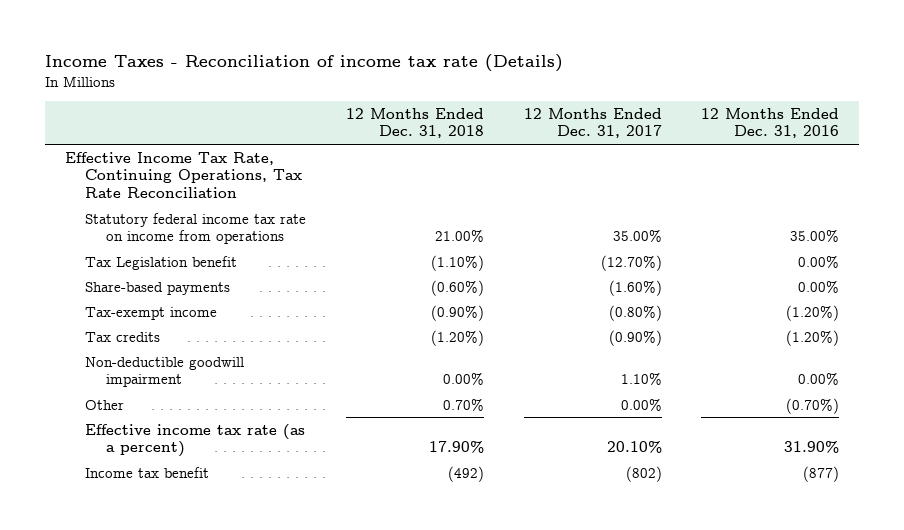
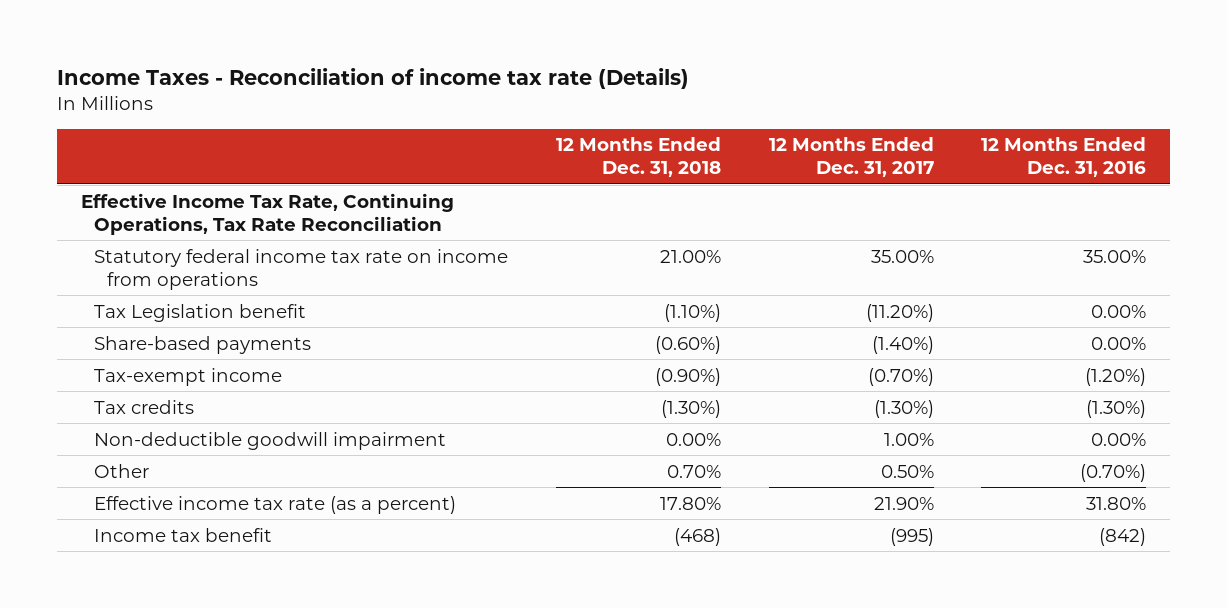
[600,254,662,271] (12.70%) -> [865,303,934,322] (11.20%)
[608,279,662,296] (1.60%) -> [871,335,934,354] (1.40%)
[608,304,662,321] (0.80%) -> [867,367,934,386] (0.70%)
[430,329,484,346] (1.20%) -> [660,399,721,418] (1.30%)
[608,329,662,346] (0.90%) -> [873,399,934,418] (1.30%)
[786,329,840,346] (1.20%) -> [1086,399,1147,418] (1.30%)
[620,372,662,386] 1.10% -> [883,432,934,446] 1.00%
[620,397,662,411] 0.00% -> [880,464,934,478] 0.50%
[428,441,484,454] 17.90% -> [659,496,721,510] 17.80%
[606,441,662,454] 20.10% -> [873,496,934,510] 21.90%
[784,441,840,454] 31.90% -> [1086,496,1147,510] 31.80%
[447,465,484,482] (492) -> [673,527,721,546] (468)
[625,465,662,482] (802) -> [889,527,934,546] (995)
[803,465,840,482] (877) -> [1099,527,1147,546] (842)

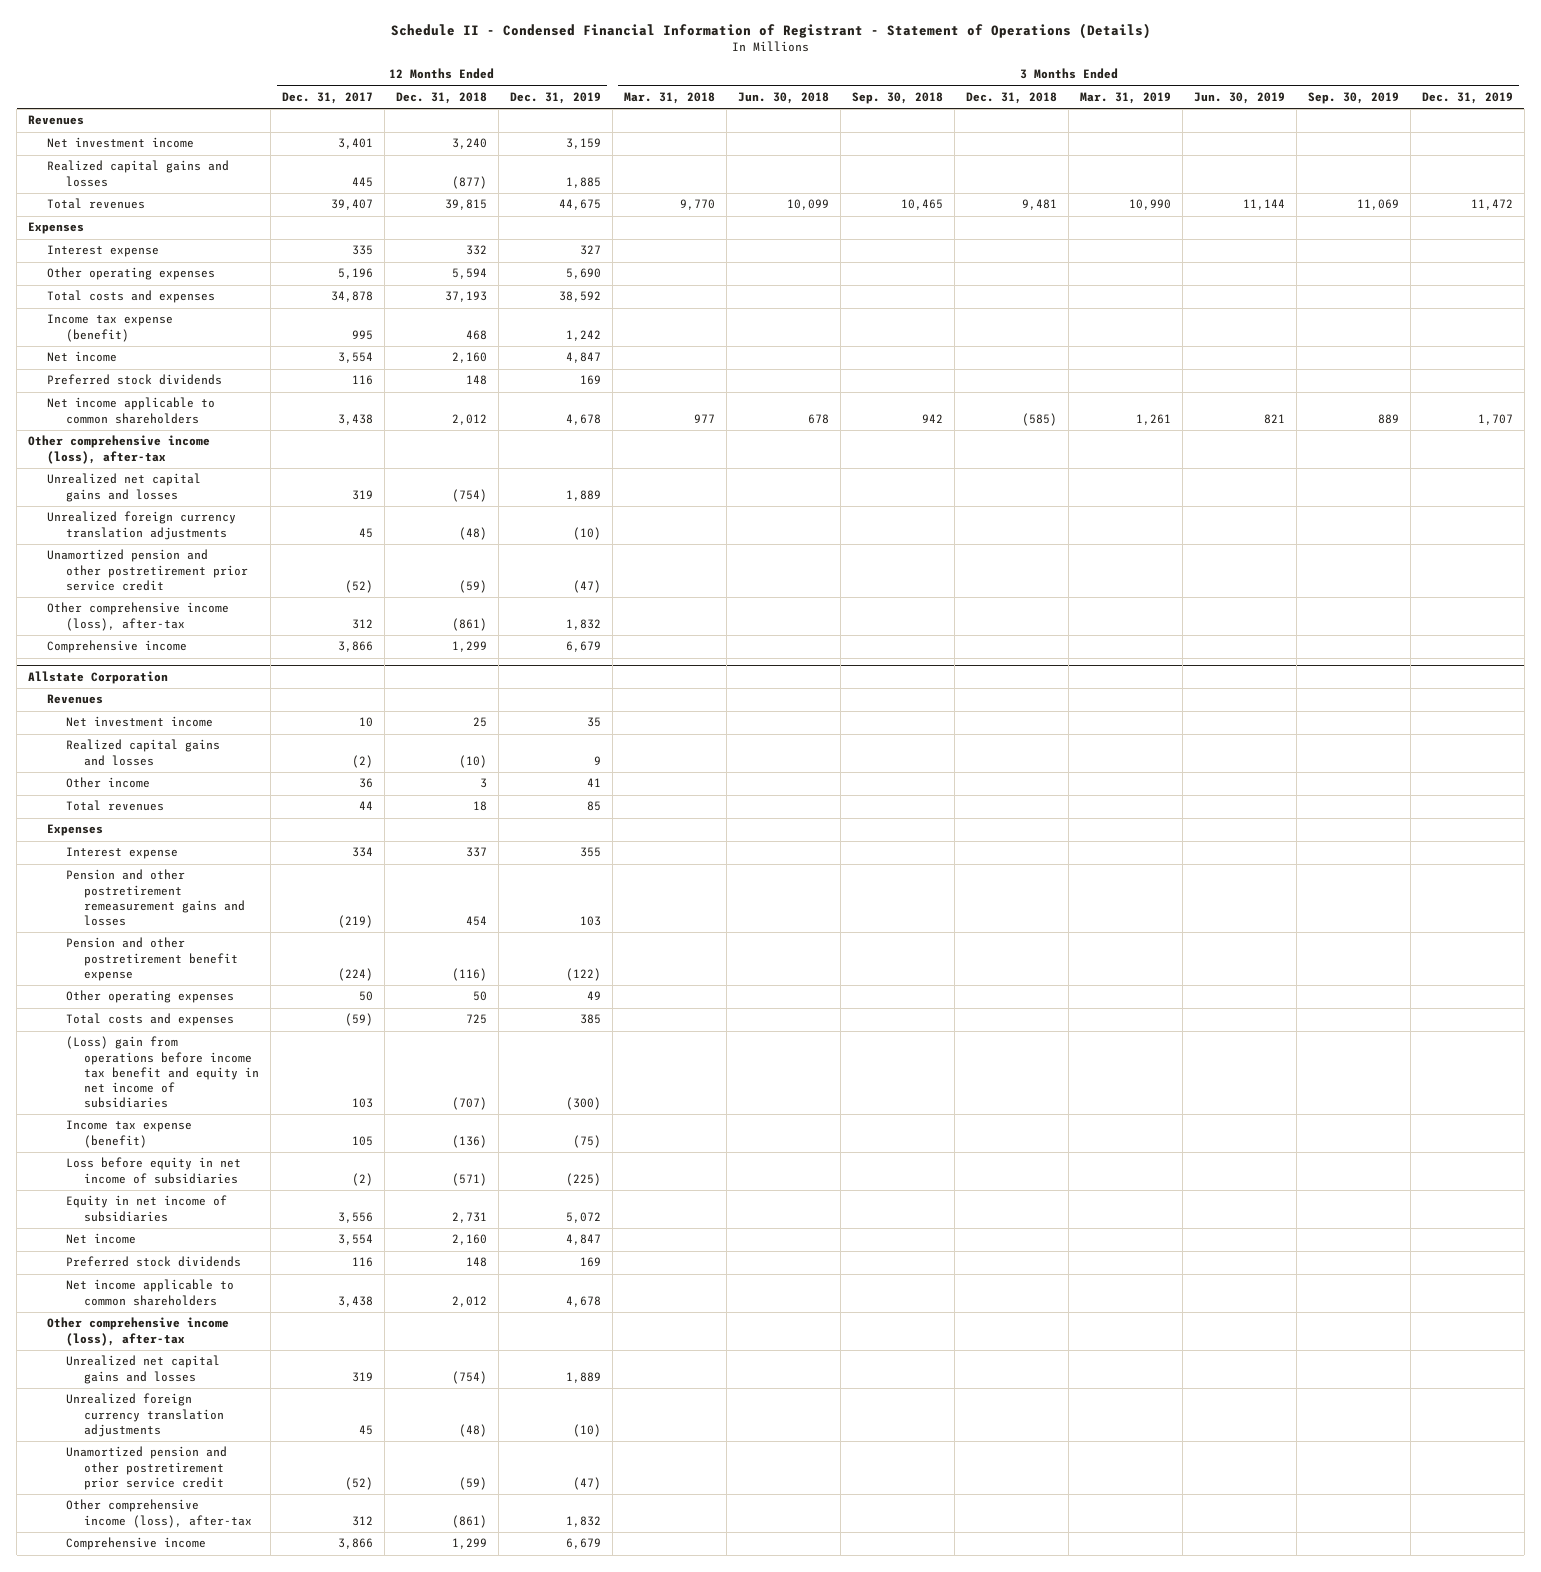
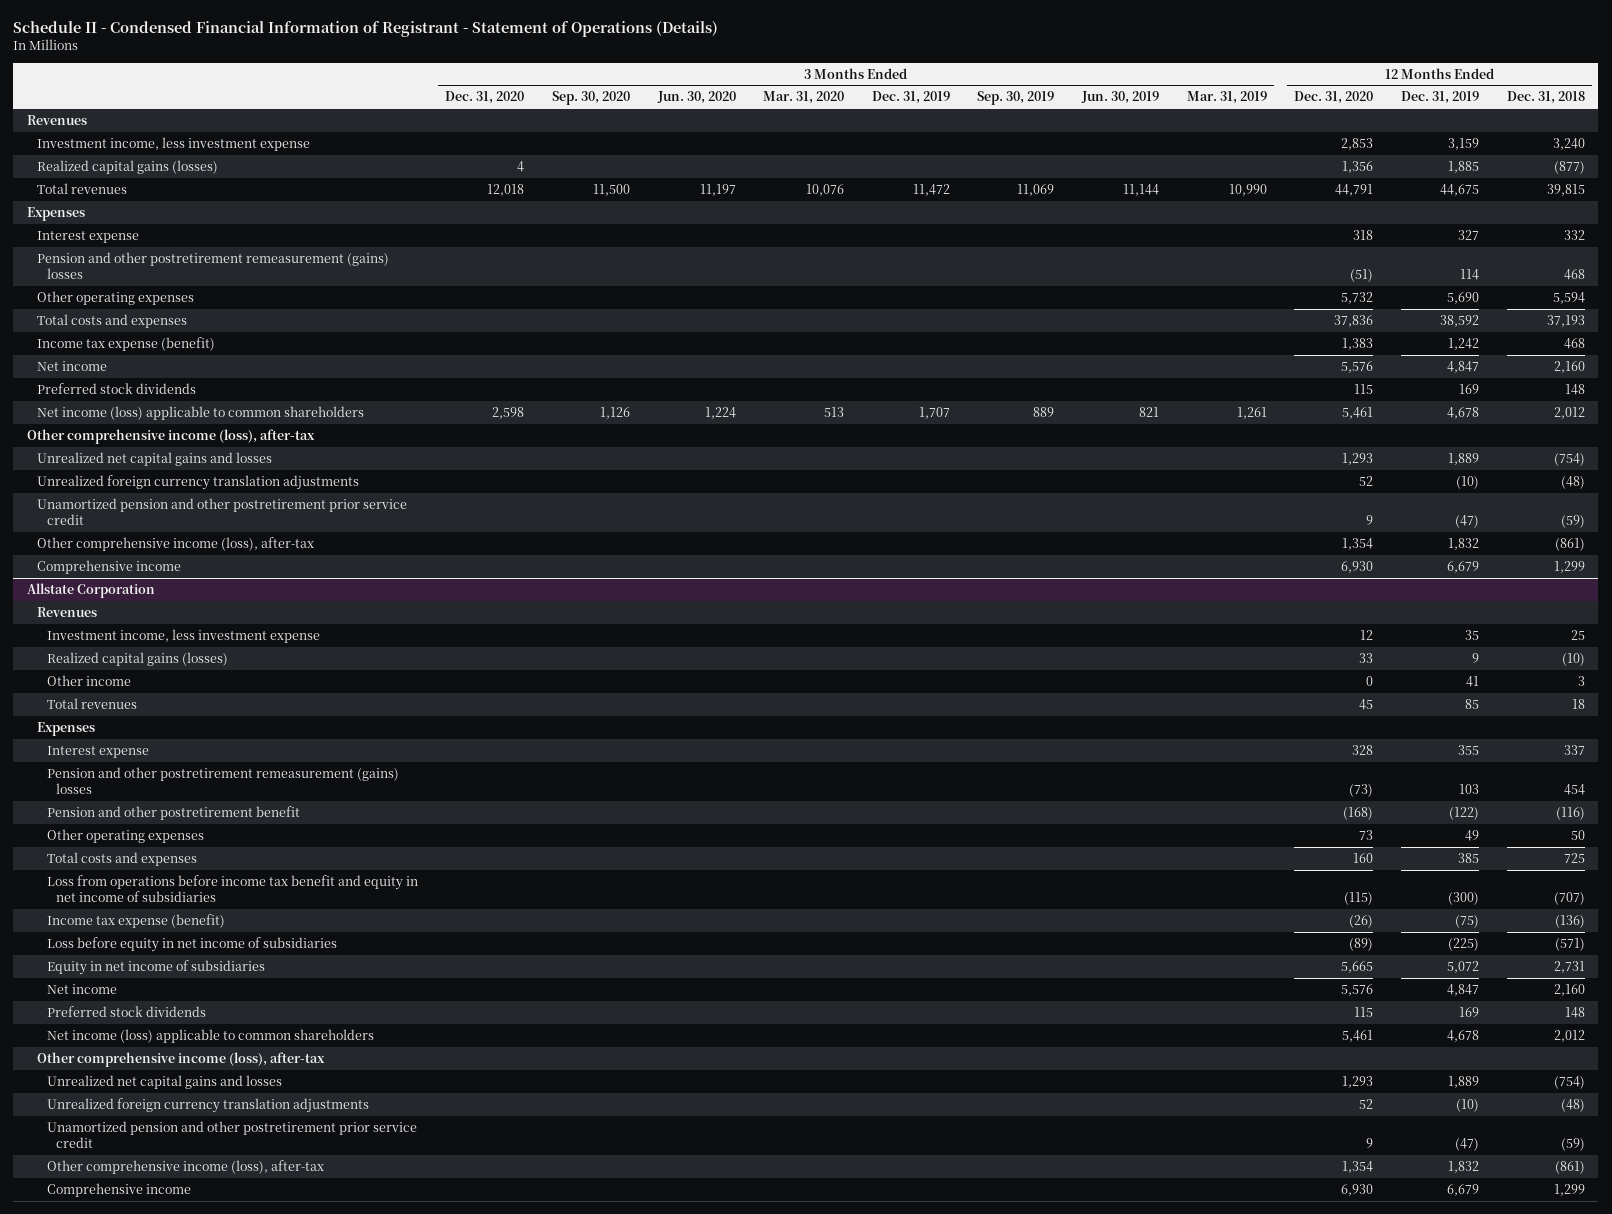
[282,91,374,104] Dec. 31, 2017 -> none
[624,91,716,104] Mar. 31, 2018 -> none
[738,91,830,104] Jun. 30, 2018 -> none
[852,91,944,104] Sep. 30, 2018 -> none
[966,91,1058,104] Dec. 31, 2018 -> none
none -> [445,91,525,105] Dec. 31, 2020
none -> [551,91,630,106] Sep. 30, 2020
none -> [656,91,736,105] Jun. 30, 2020
none -> [763,91,845,105] Mar. 31, 2020
none -> [1294,91,1374,105] Dec. 31, 2020
[46,137,194,149] Net investment income -> [36,136,310,151] Investment income, less investment expense
[46,160,229,187] Realized capital gains and losses -> [36,159,218,174] Realized capital gains (losses)
none -> [36,251,389,279] Pension and other postretirement remeasurement (gains) losses
[46,397,215,424] Net income applicable to common shareholders -> [36,405,364,420] Net income (loss) applicable to common shareholders
[65,716,213,728] Net investment income -> [46,628,320,643] Investment income, less investment expense
[65,739,220,766] Realized capital gains and losses -> [46,651,228,666] Realized capital gains (losses)
[65,869,246,926] Pension and other postretirement remeasurement gains and losses -> [46,766,399,794] Pension and other postretirement remeasurement (gains) losses
[65,937,239,981] Pension and other postretirement benefit expense -> [46,805,300,820] Pension and other postretirement benefit
[65,1036,260,1108] (Loss) gain from operations before income tax benefit and equity in net income of subsidiaries -> [46,874,418,902] Loss from operations before income tax benefit and equity in net income of subsidiaries
[65,1279,234,1306] Net income applicable to common shareholders -> [46,1028,374,1043] Net income (loss) applicable to common shareholders

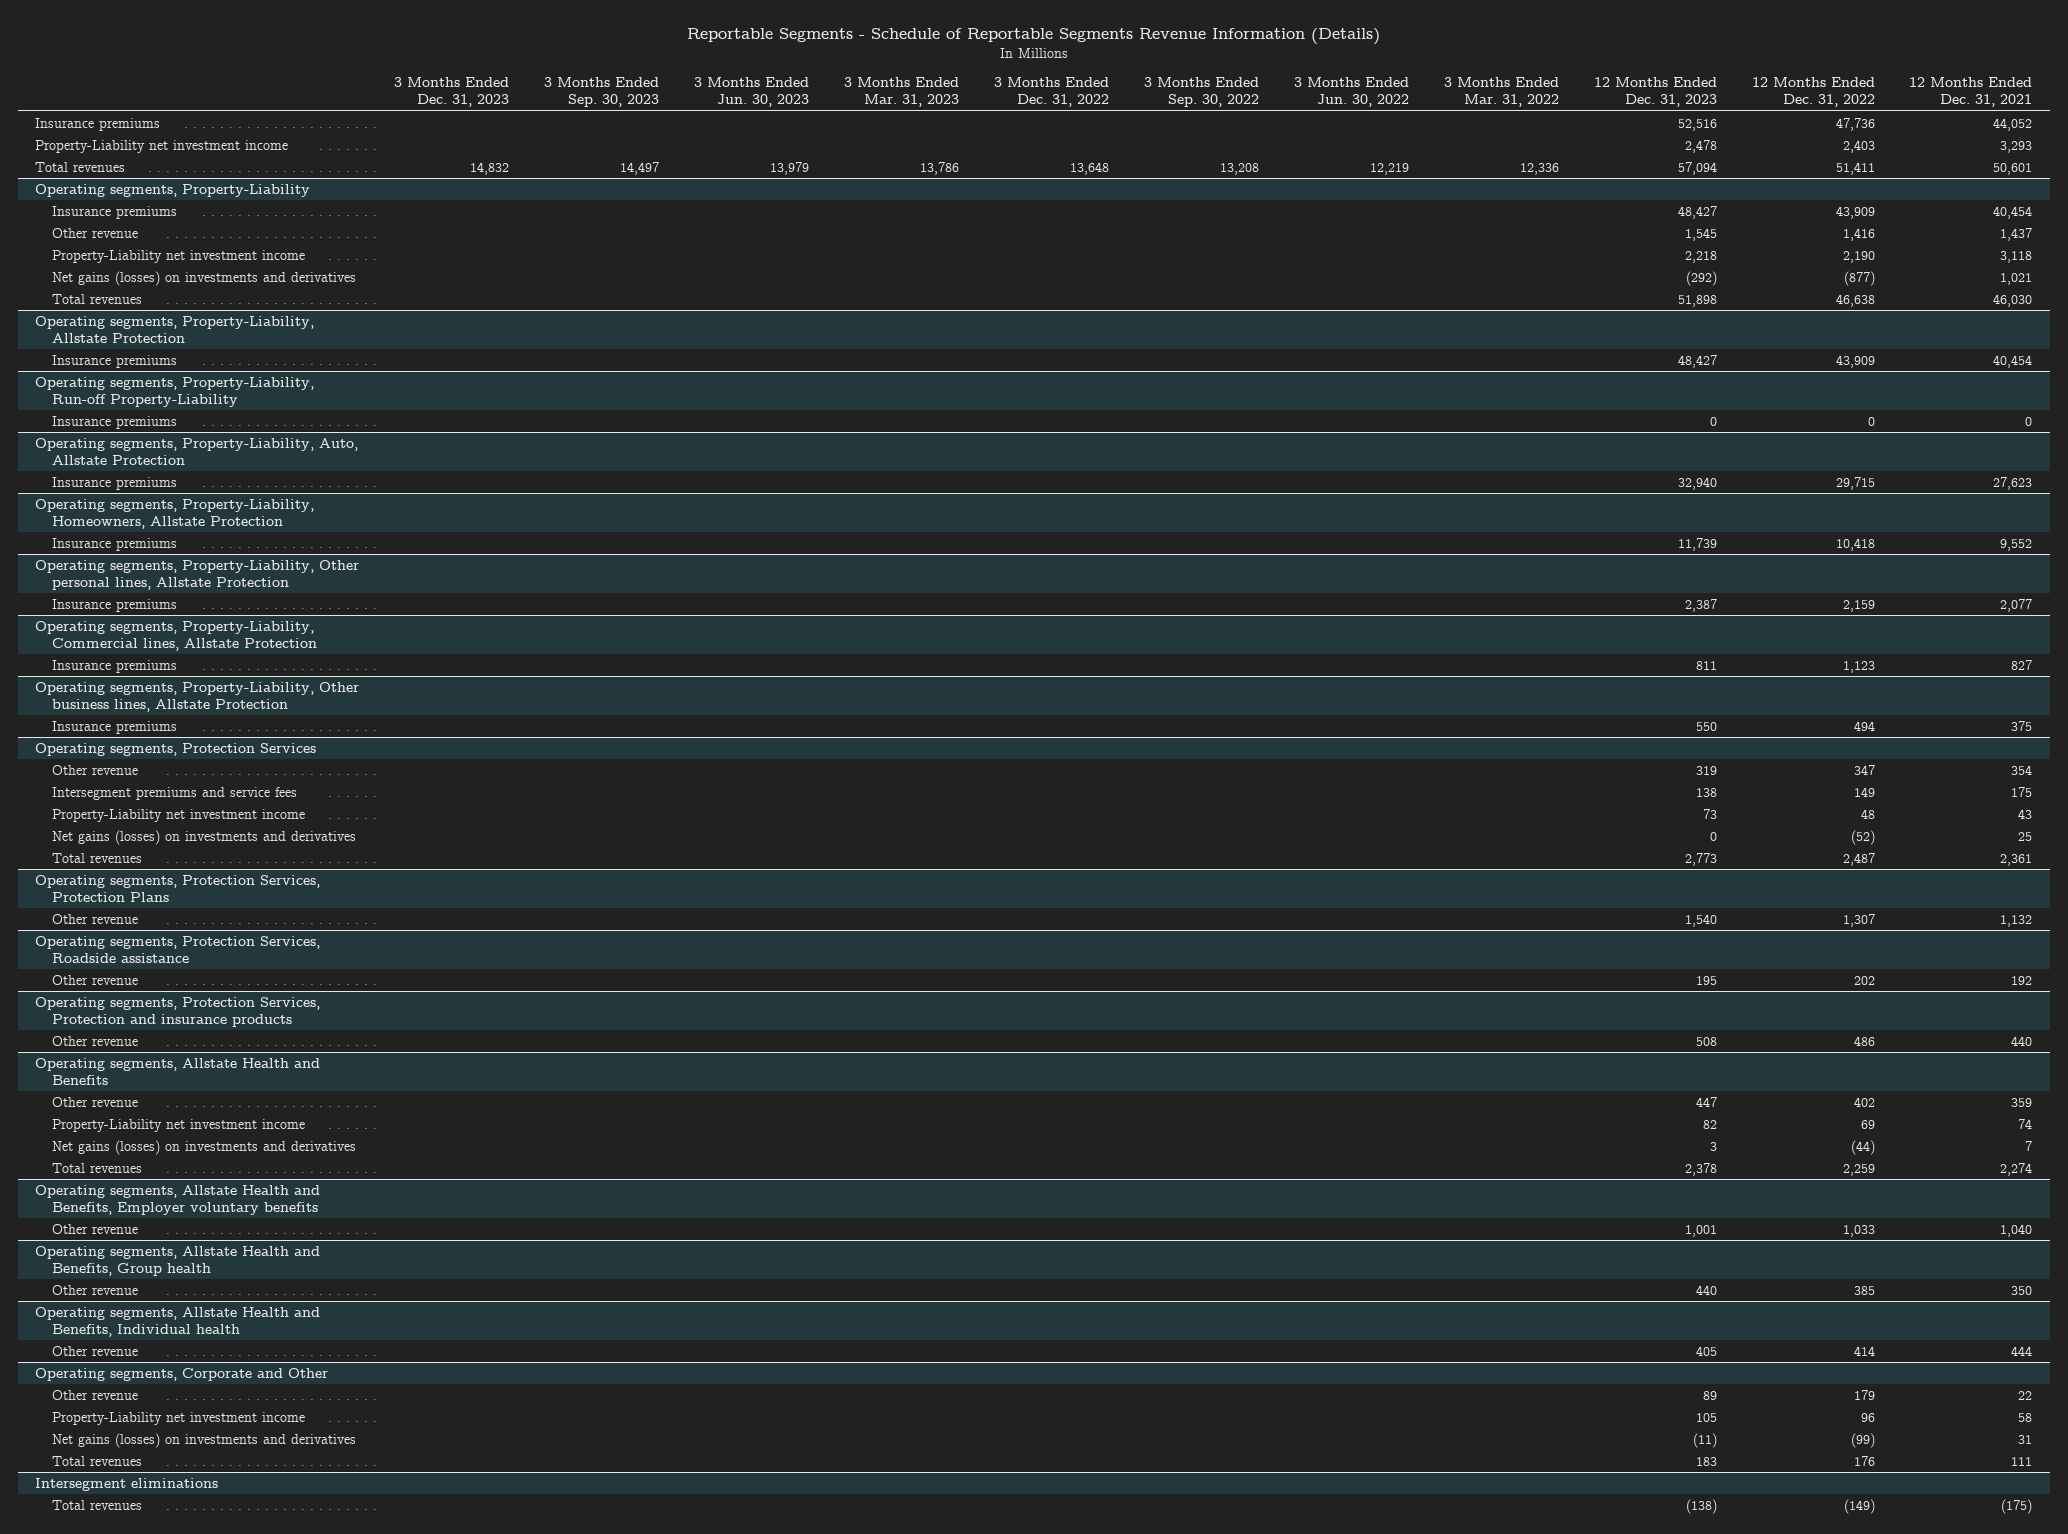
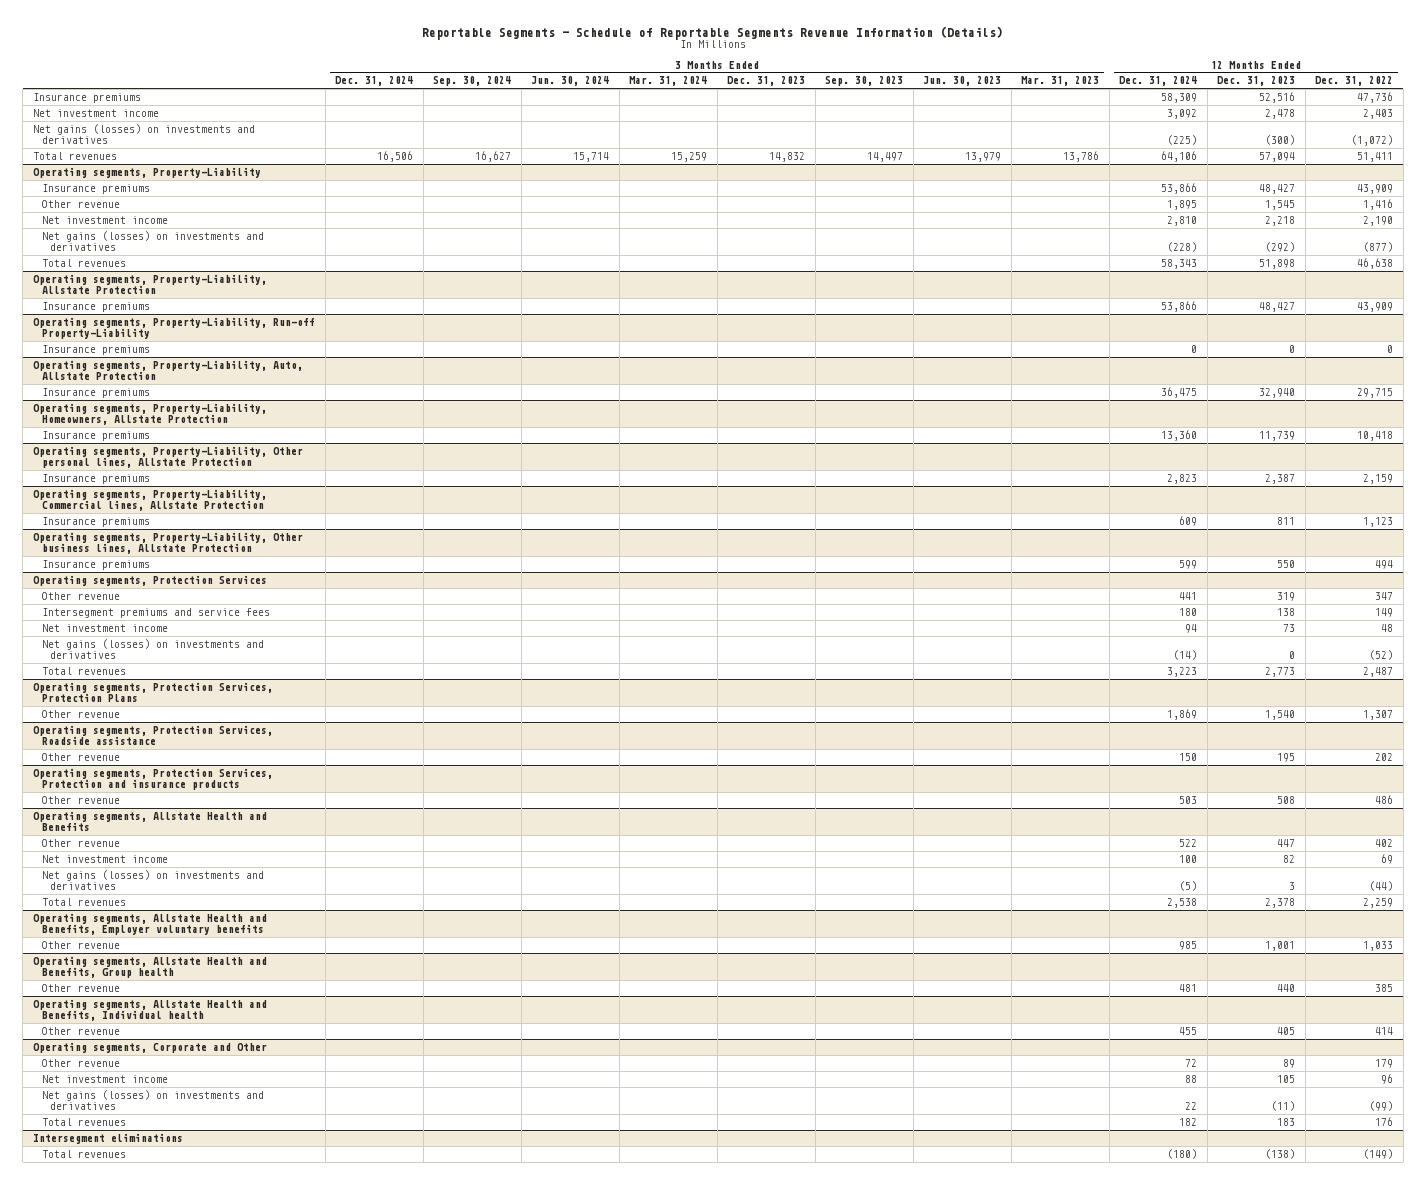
[994,77,1110,108] 3 Months Ended Dec. 31, 2022 -> none
[1143,77,1259,108] 3 Months Ended Sep. 30, 2022 -> none
[1293,77,1409,108] 3 Months Ended Jun. 30, 2022 -> none
[1443,77,1559,108] 3 Months Ended Mar. 31, 2022 -> none
[1909,77,2033,108] 12 Months Ended Dec. 31, 2021 -> none
none -> [335,76,414,87] Dec. 31, 2024
none -> [433,76,512,87] Sep. 30, 2024
none -> [531,76,610,87] Jun. 30, 2024
none -> [629,76,708,87] Mar. 31, 2024
none -> [1119,76,1198,87] Dec. 31, 2024
[35,139,289,153] Property-Liability net investment income -> [33,108,160,117] Net investment income
none -> [33,123,256,144] Net gains (losses) on investments and derivatives
[51,249,305,263] Property-Liability net investment income -> [41,215,168,224] Net investment income
[51,808,305,822] Property-Liability net investment income -> [41,623,168,632] Net investment income
[51,1118,305,1132] Property-Liability net investment income -> [41,854,168,863] Net investment income
[51,1411,305,1425] Property-Liability net investment income -> [41,1074,168,1083] Net investment income

